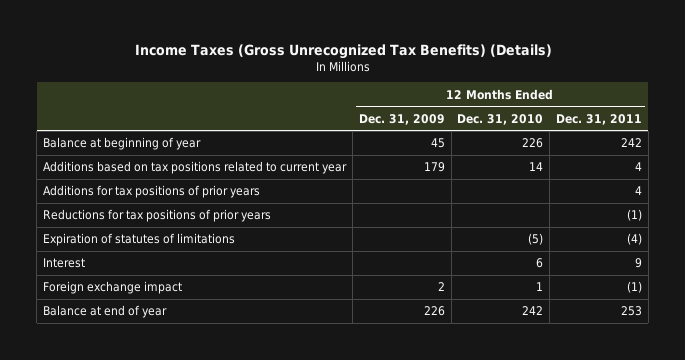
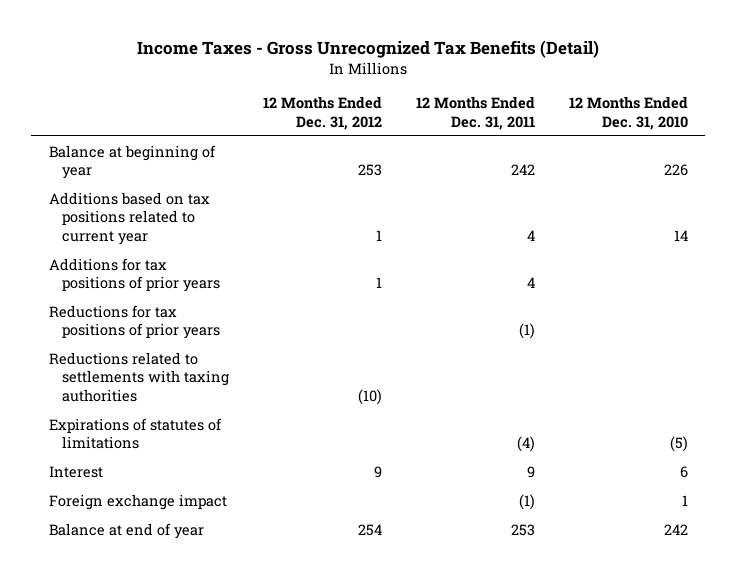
[134,43,552,59] Income Taxes (Gross Unrecognized Tax Benefits) (Details) -> [137,40,600,59] Income Taxes - Gross Unrecognized Tax Benefits (Detail)
[358,113,445,125] Dec. 31, 2009 -> none
none -> [262,96,382,130] 12 Months Ended Dec. 31, 2012
none -> [48,351,229,402] Reductions related to settlements with taxing authorities
[43,233,236,247] Expiration of statutes of limitations -> [48,417,222,450] Expirations of statutes of limitations

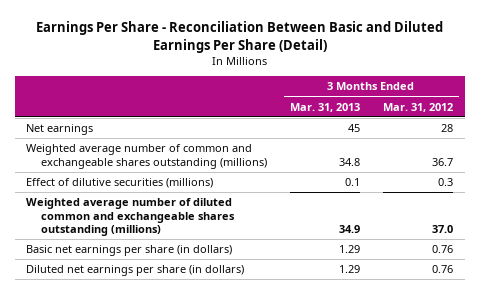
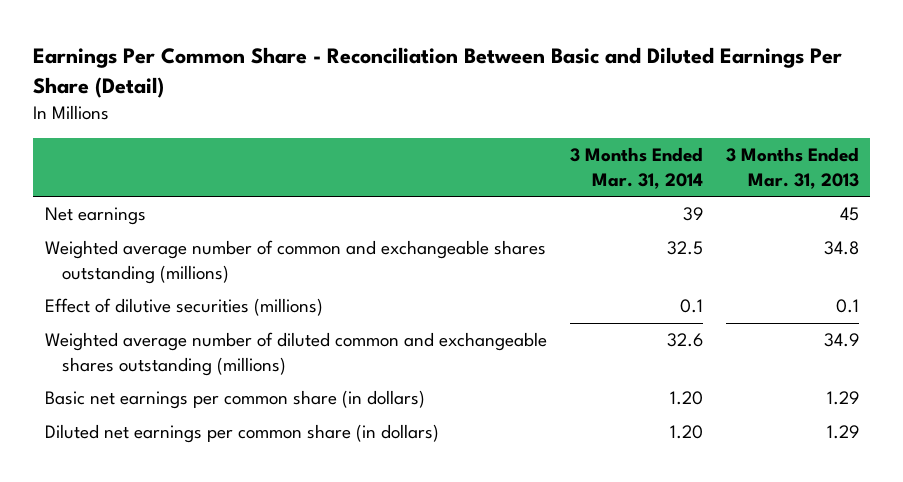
[35,21,443,53] Earnings Per Share - Reconciliation Between Basic and Diluted Earnings Per Share (Detail) -> [32,46,842,98] Earnings Per Common Share - Reconciliation Between Basic and Diluted Earnings Per Share (Detail)
[382,102,453,112] Mar. 31, 2012 -> none
none -> [569,146,703,189] 3 Months Ended Mar. 31, 2014
[26,245,233,257] Basic net earnings per share (in dollars) -> [44,390,425,410] Basic net earnings per common share (in dollars)
[26,265,245,277] Diluted net earnings per share (in dollars) -> [44,424,439,444] Diluted net earnings per common share (in dollars)

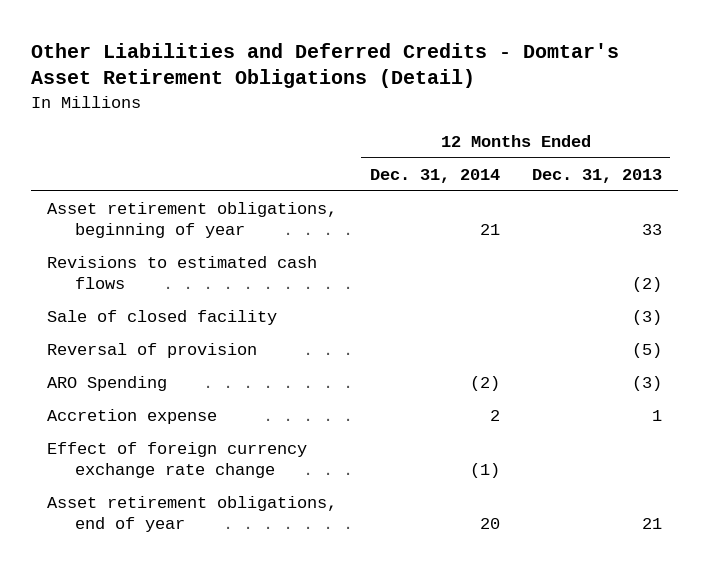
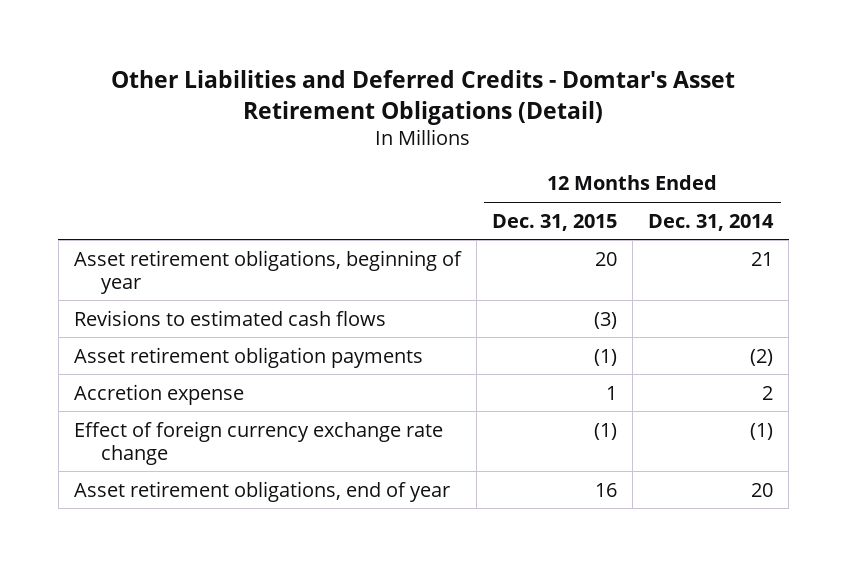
[531,169,662,184] Dec. 31, 2013 -> none
none -> [491,213,617,231] Dec. 31, 2015
[47,310,278,326] Sale of closed facility -> none
[47,343,258,359] Reversal of provision -> none
[47,376,168,392] ARO Spending -> none
none -> [73,346,423,368] Asset retirement obligation payments

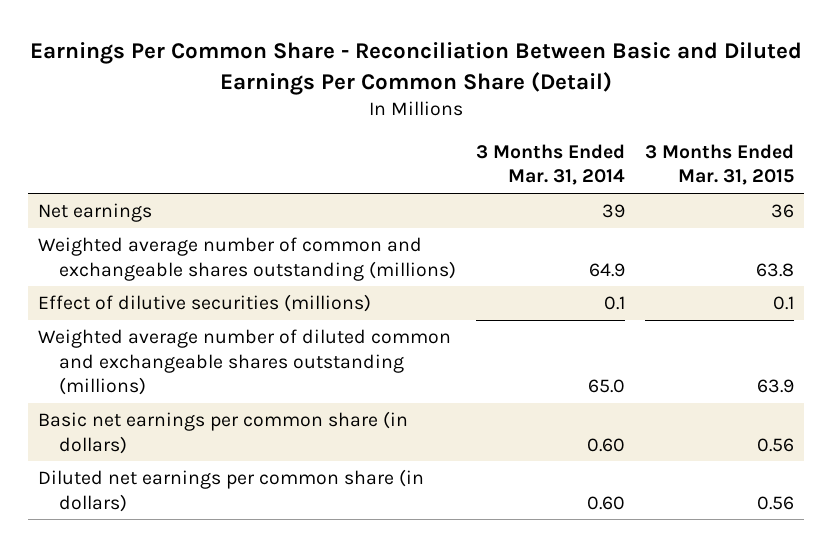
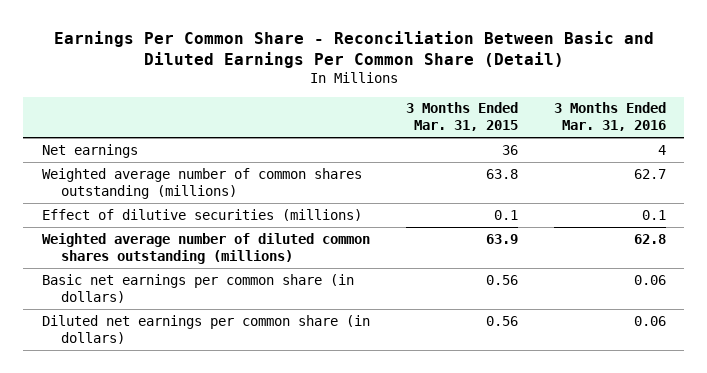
[475,143,625,186] 3 Months Ended Mar. 31, 2014 -> none
none -> [553,102,666,132] 3 Months Ended Mar. 31, 2016
[37,237,456,281] Weighted average number of common and exchangeable shares outstanding (millions) -> [41,167,362,199] Weighted average number of common shares outstanding (millions)
[37,329,451,395] Weighted average number of diluted common and exchangeable shares outstanding (millions) -> [41,232,370,264] Weighted average number of diluted common shares outstanding (millions)

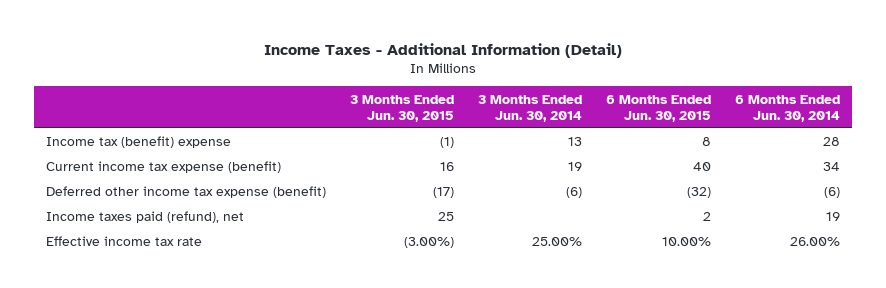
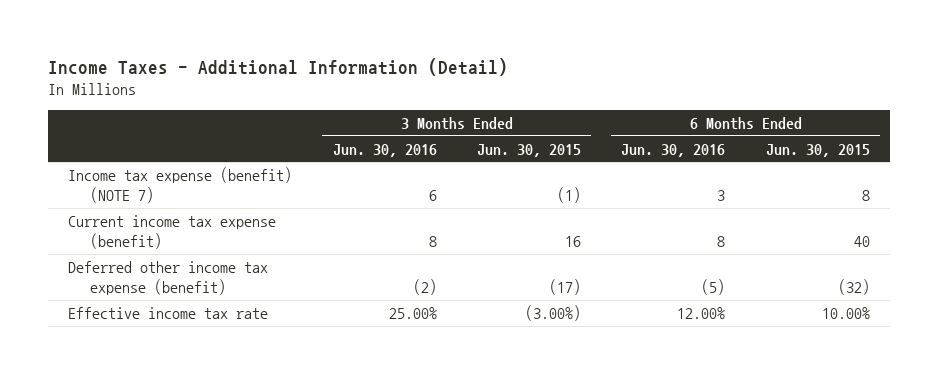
[477,94,582,122] 3 Months Ended Jun. 30, 2014 -> none
[735,94,841,122] 6 Months Ended Jun. 30, 2014 -> none
none -> [332,143,437,157] Jun. 30, 2016
none -> [621,143,726,157] Jun. 30, 2016
[45,136,231,149] Income tax (benefit) expense -> [68,166,293,203] Income tax expense (benefit) (NOTE 7)
[45,211,244,224] Income taxes paid (refund), net -> none

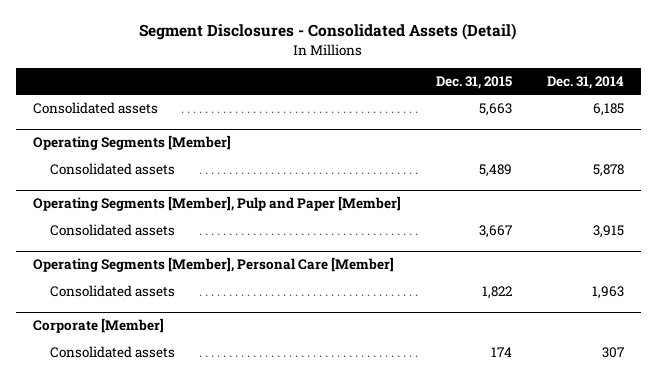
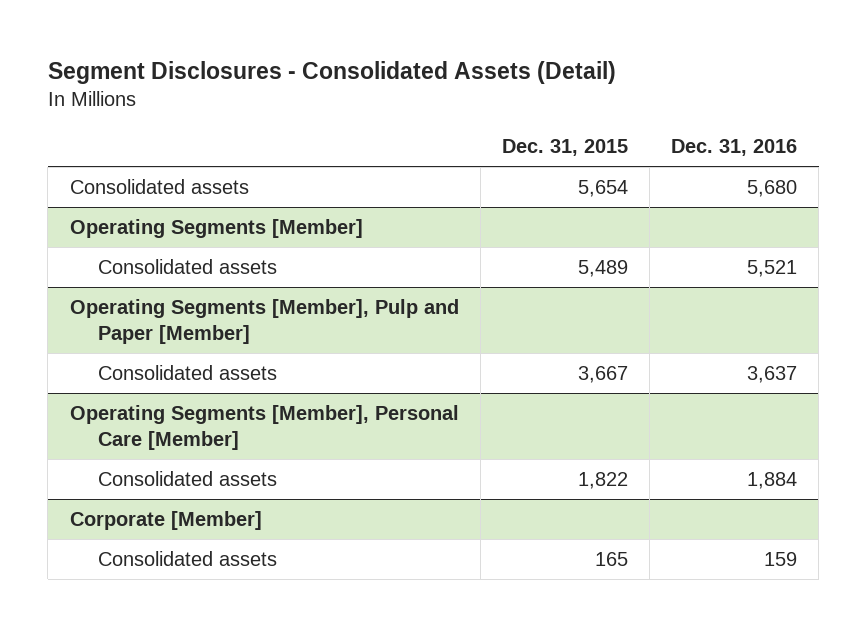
[546,75,624,89] Dec. 31, 2014 -> none
none -> [671,139,798,157] Dec. 31, 2016
[478,103,512,117] 5,663 -> [577,179,628,197] 5,654
[490,347,512,358] 174 -> [594,551,628,566] 165

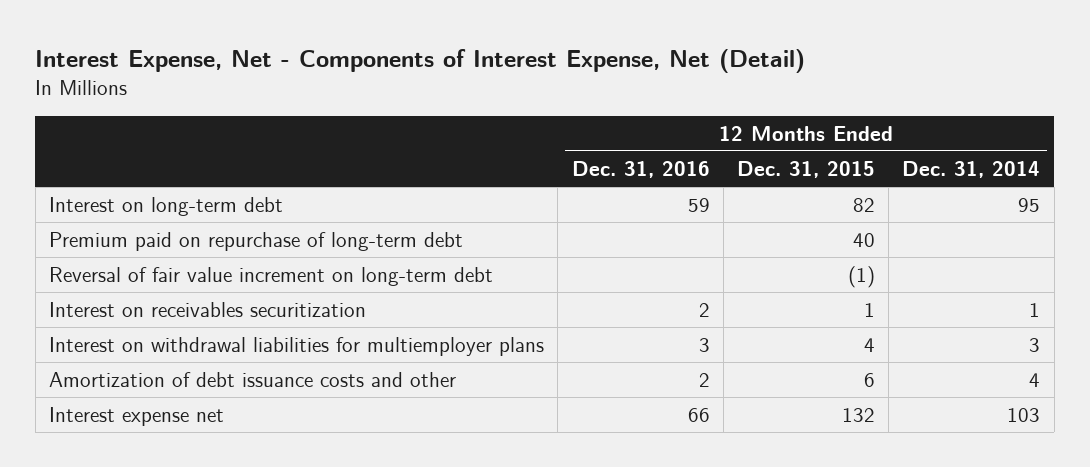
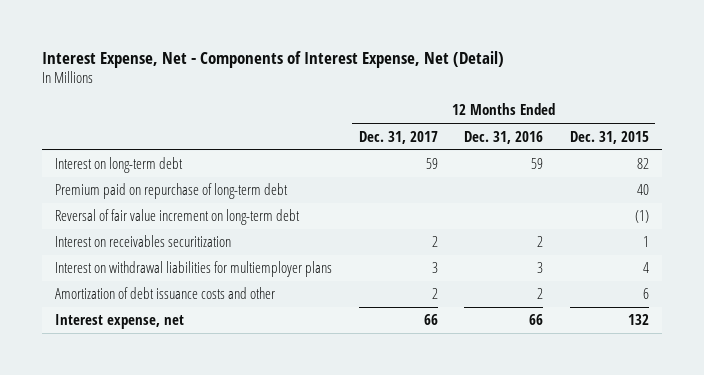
[902,160,1041,178] Dec. 31, 2014 -> none
none -> [358,130,438,144] Dec. 31, 2017
[49,406,225,426] Interest expense net -> [54,314,184,330] Interest expense, net

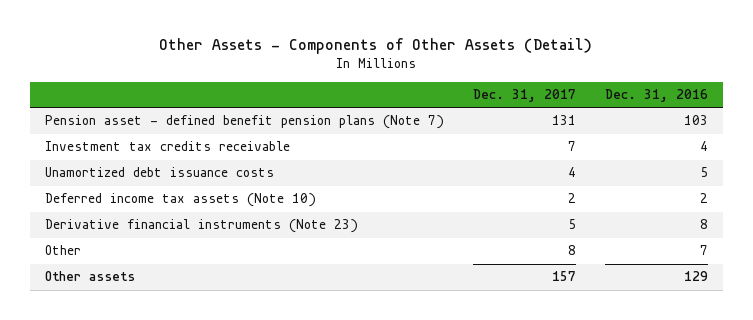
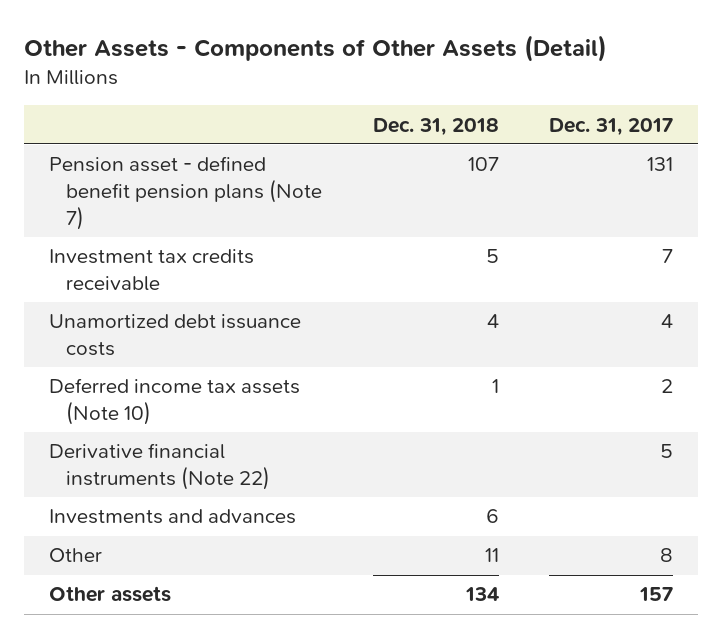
[605,89,709,103] Dec. 31, 2016 -> none
none -> [372,117,499,136] Dec. 31, 2018
[44,219,358,234] Derivative financial instruments (Note 23) -> [49,443,271,491] Derivative financial instruments (Note 22)
none -> [49,509,297,525] Investments and advances

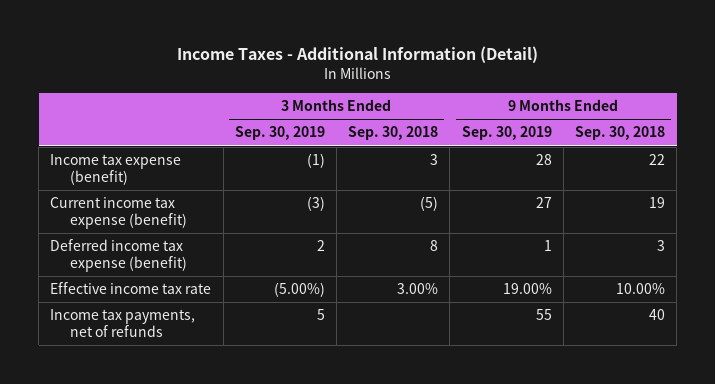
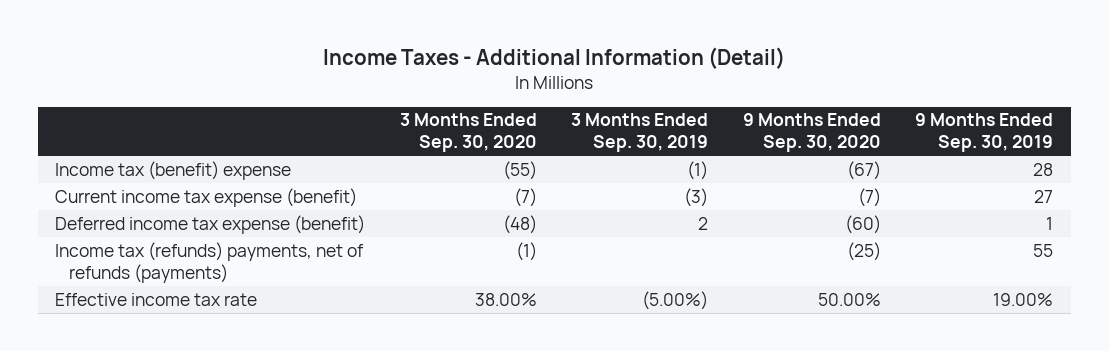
[348,126,439,141] Sep. 30, 2018 -> none
[574,126,665,141] Sep. 30, 2018 -> none
none -> [399,113,537,153] 3 Months Ended Sep. 30, 2020
none -> [742,113,881,153] 9 Months Ended Sep. 30, 2020
[50,154,182,186] Income tax expense (benefit) -> [55,160,292,180] Income tax (benefit) expense
none -> [55,241,365,283] Income tax (refunds) payments, net of refunds (payments)
[50,309,196,338] Income tax payments, net of refunds -> none

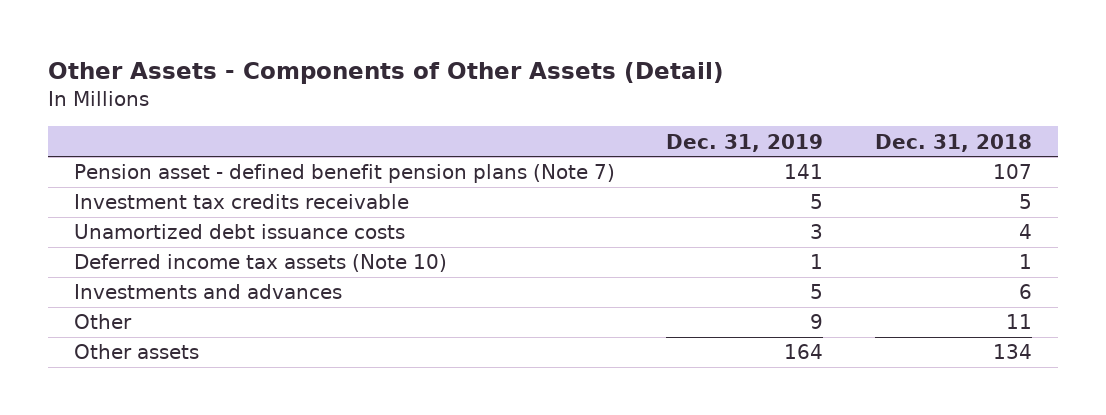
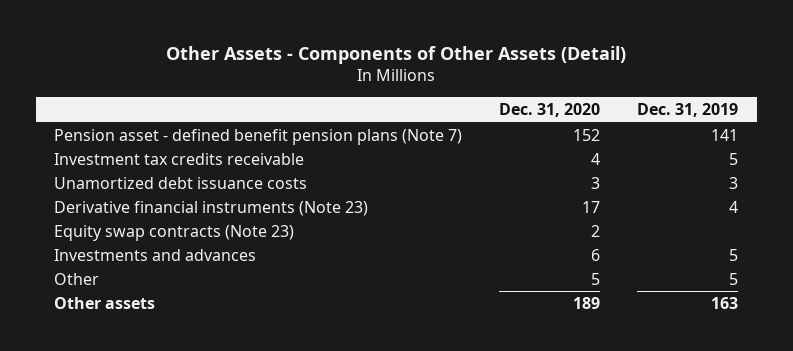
[874,133,1032,152] Dec. 31, 2018 -> none
none -> [499,103,601,118] Dec. 31, 2020
[73,254,447,273] Deferred income tax assets (Note 10) -> none
none -> [54,200,369,216] Derivative financial instruments (Note 23)
none -> [54,224,295,241] Equity swap contracts (Note 23)
[810,314,824,330] 9 -> [729,272,739,285] 5
[784,344,824,360] 164 -> [711,296,739,309] 163

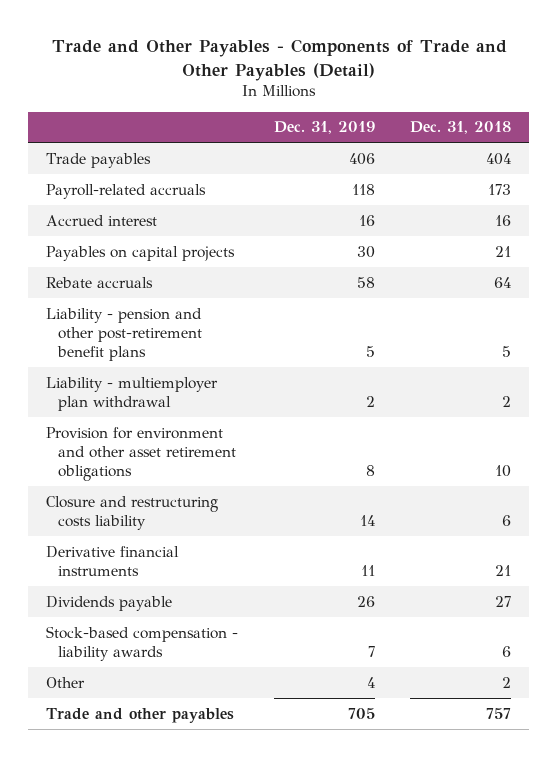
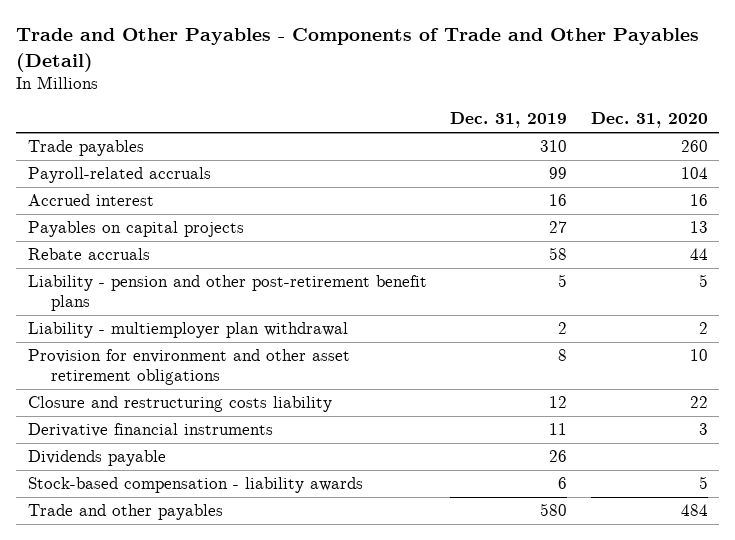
[410,121,512,135] Dec. 31, 2018 -> none
none -> [590,112,708,129] Dec. 31, 2020
[348,152,375,165] 406 -> [540,140,568,153] 310
[351,183,375,195] 118 -> [549,167,568,180] 99
[356,245,375,258] 30 -> [549,221,568,234] 27
[359,514,375,526] 14 -> [549,396,568,409] 12
[45,676,85,688] Other -> none
[367,645,375,657] 7 -> [558,477,568,490] 6
[347,707,375,719] 705 -> [540,503,568,517] 580

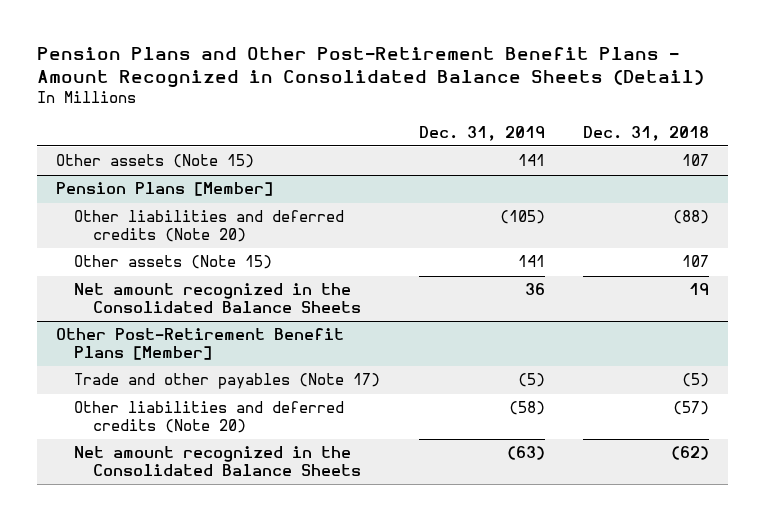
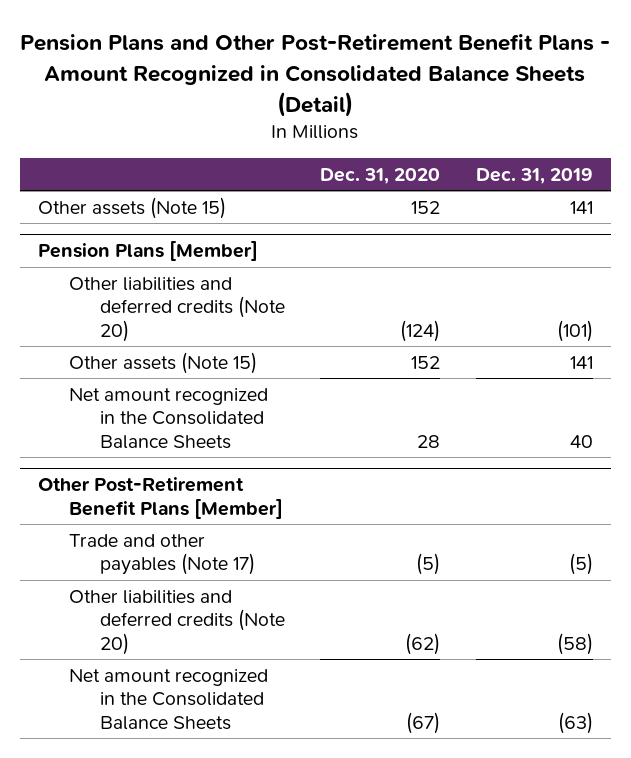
[583,125,710,141] Dec. 31, 2018 -> none
none -> [320,167,441,184] Dec. 31, 2020
[499,210,545,225] (105) -> [557,319,594,342] (101)
[524,283,545,296] 36 -> [570,434,594,448] 40

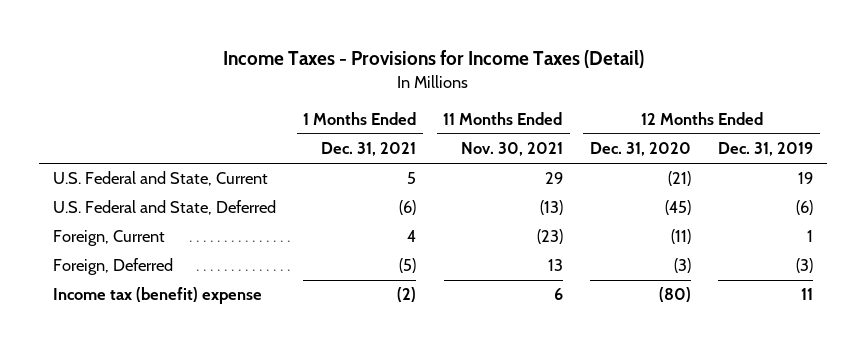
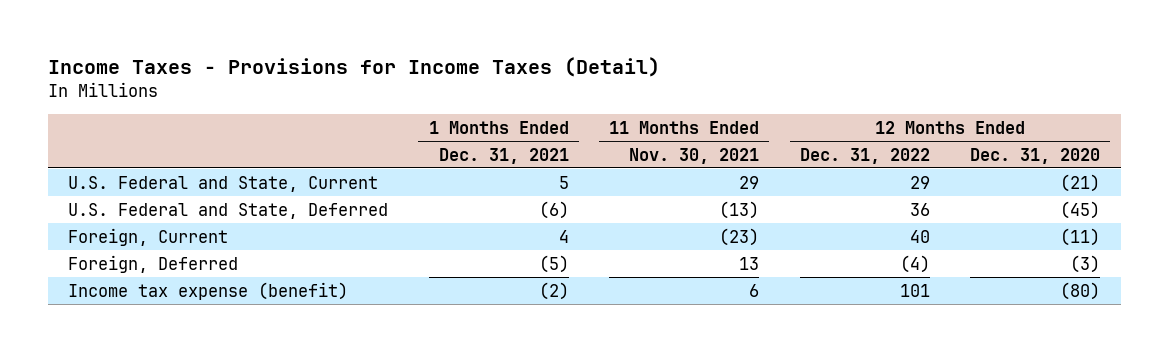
[718,142,814,157] Dec. 31, 2019 -> none
none -> [799,147,930,164] Dec. 31, 2022
[53,287,263,305] Income tax (benefit) expense -> [67,281,348,300] Income tax expense (benefit)

